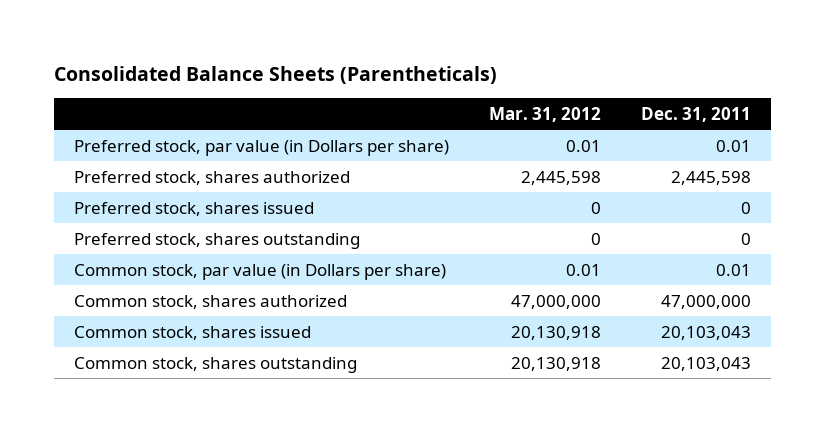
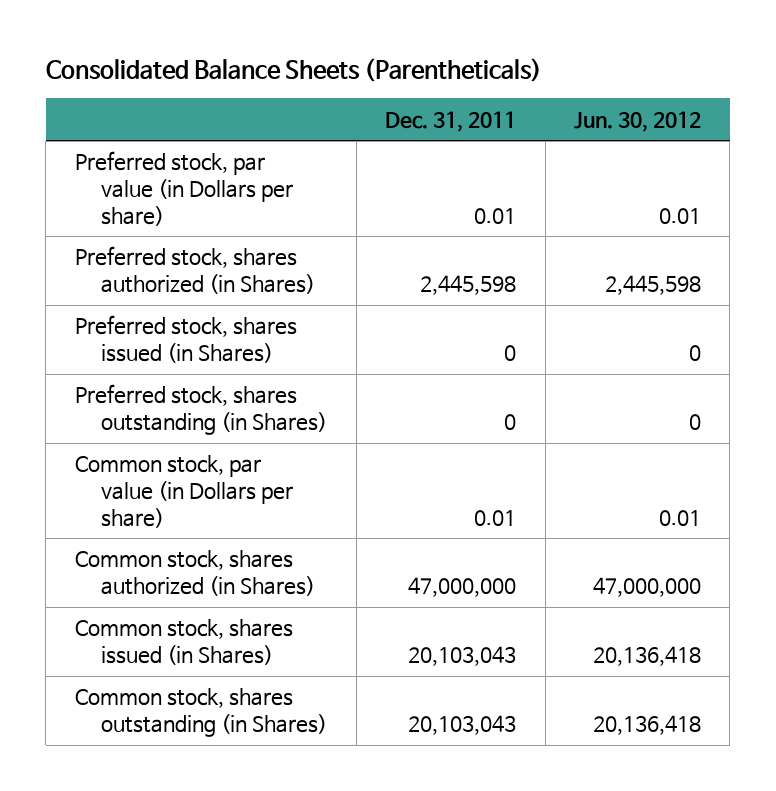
[489,106,602,122] Mar. 31, 2012 -> none
none -> [573,110,701,132] Jun. 30, 2012
[74,170,351,185] Preferred stock, shares authorized -> [74,246,316,294] Preferred stock, shares authorized (in Shares)
[74,201,315,216] Preferred stock, shares issued -> [74,315,297,363] Preferred stock, shares issued (in Shares)
[74,232,361,249] Preferred stock, shares outstanding -> [74,384,328,435] Preferred stock, shares outstanding (in Shares)
[74,294,348,309] Common stock, shares authorized -> [74,550,316,596] Common stock, shares authorized (in Shares)
[74,325,312,340] Common stock, shares issued -> [74,619,293,665] Common stock, shares issued (in Shares)
[74,356,358,373] Common stock, shares outstanding -> [74,688,328,737] Common stock, shares outstanding (in Shares)

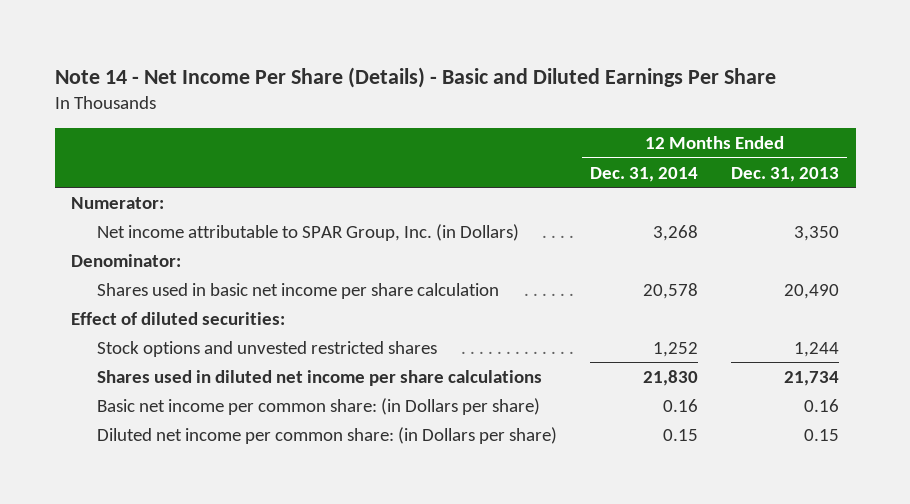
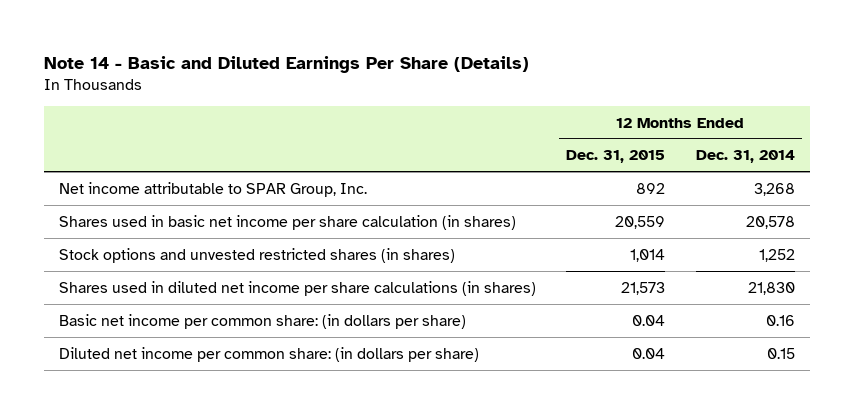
[54,66,776,88] Note 14 - Net Income Per Share (Details) - Basic and Diluted Earnings Per Share -> [44,55,530,73] Note 14 - Basic and Diluted Earnings Per Share (Details)
[731,166,840,182] Dec. 31, 2013 -> none
none -> [566,150,666,164] Dec. 31, 2015
[71,196,165,209] Numerator: -> none
[71,253,182,267] Denominator: -> none
[71,311,286,325] Effect of diluted securities: -> none
[97,223,520,241] Net income attributable to SPAR Group, Inc. (in Dollars) -> [59,181,368,197] Net income attributable to SPAR Group, Inc.
[97,282,500,299] Shares used in basic net income per share calculation -> [59,214,517,230] Shares used in basic net income per share calculation (in shares)
[97,340,438,357] Stock options and unvested restricted shares -> [59,247,456,263] Stock options and unvested restricted shares (in shares)
[97,369,543,386] Shares used in diluted net income per share calculations -> [59,280,537,296] Shares used in diluted net income per share calculations (in shares)
[97,397,541,415] Basic net income per common share: (in Dollars per share) -> [59,313,467,329] Basic net income per common share: (in dollars per share)
[97,426,558,444] Diluted net income per common share: (in Dollars per share) -> [59,346,480,362] Diluted net income per common share: (in dollars per share)

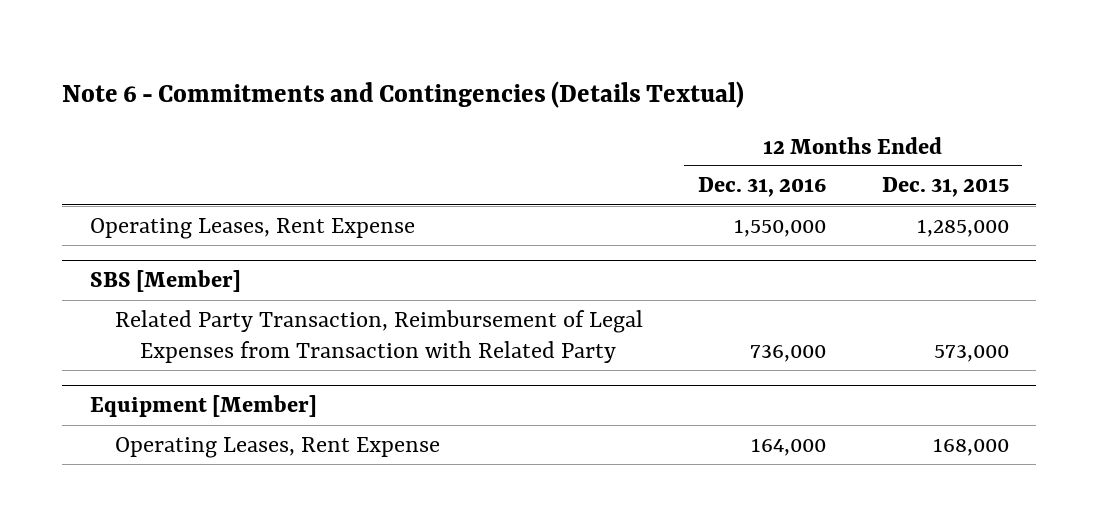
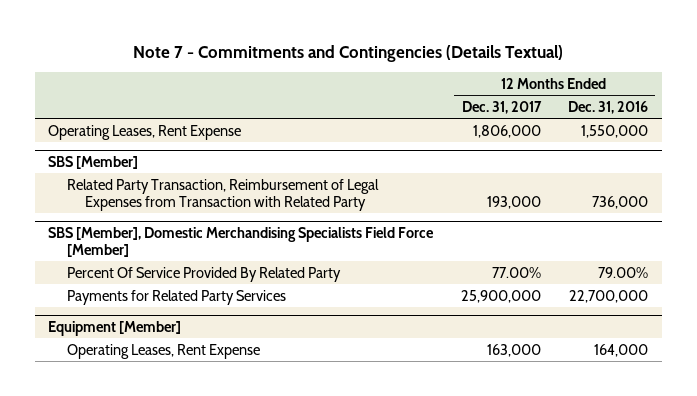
[62,80,745,108] Note 6 - Commitments and Contingencies (Details Textual) -> [133,44,564,62] Note 7 - Commitments and Contingencies (Details Textual)
[881,177,1009,198] Dec. 31, 2015 -> none
none -> [461,100,542,114] Dec. 31, 2017
none -> [48,227,435,258] SBS [Member], Domestic Merchandising Specialists Field Force [Member]
none -> [66,266,341,282] Percent Of Service Provided By Related Party
none -> [66,289,286,305] Payments for Related Party Services

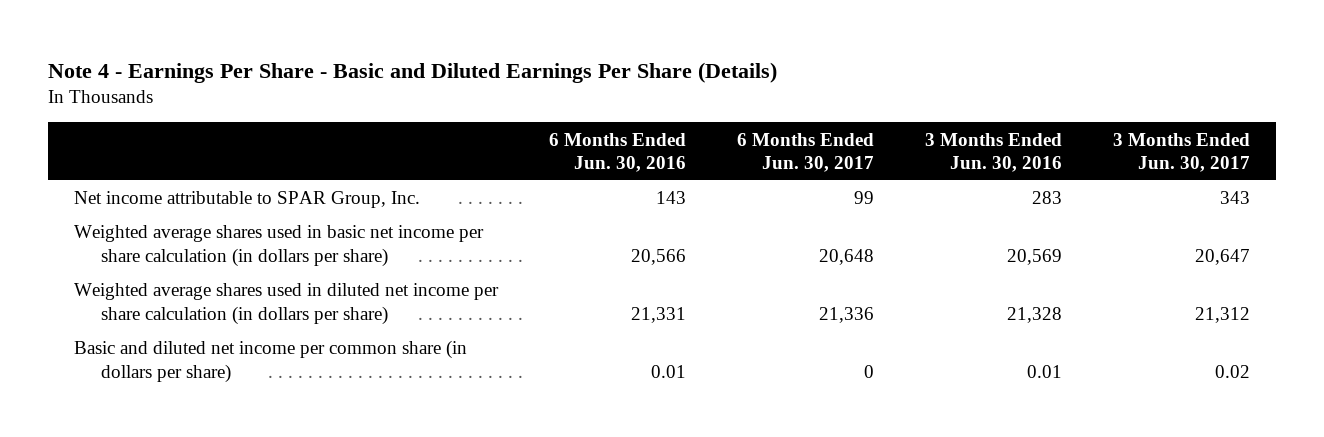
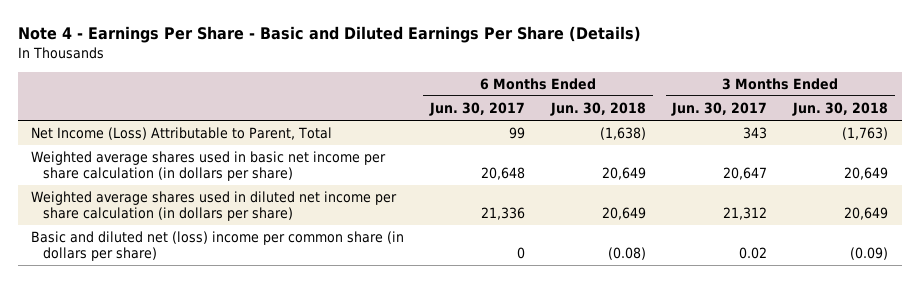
[548,132,686,172] 6 Months Ended Jun. 30, 2016 -> none
[925,132,1063,172] 3 Months Ended Jun. 30, 2016 -> none
none -> [550,102,647,117] Jun. 30, 2018
none -> [792,102,889,117] Jun. 30, 2018
[73,191,420,209] Net income attributable to SPAR Group, Inc. -> [30,127,332,141] Net Income (Loss) Attributable to Parent, Total
[73,340,467,383] Basic and diluted net income per common share (in dollars per share) -> [30,231,404,262] Basic and diluted net (loss) income per common share (in dollars per share)

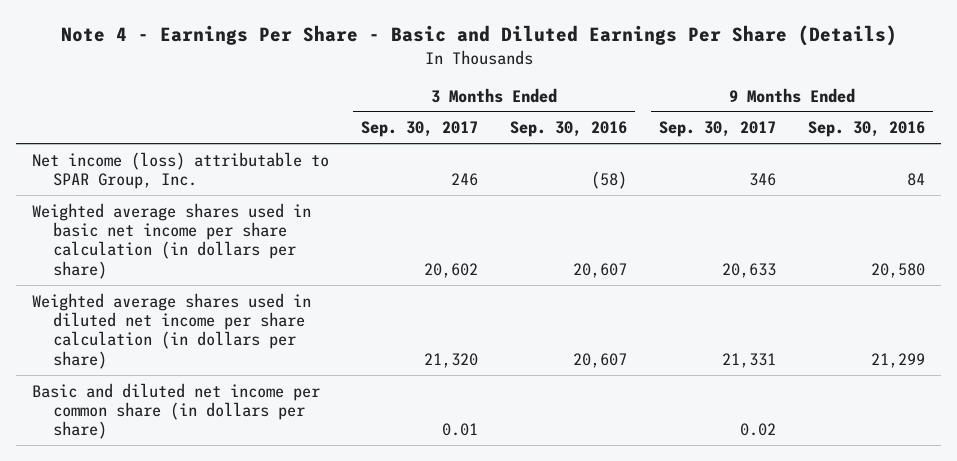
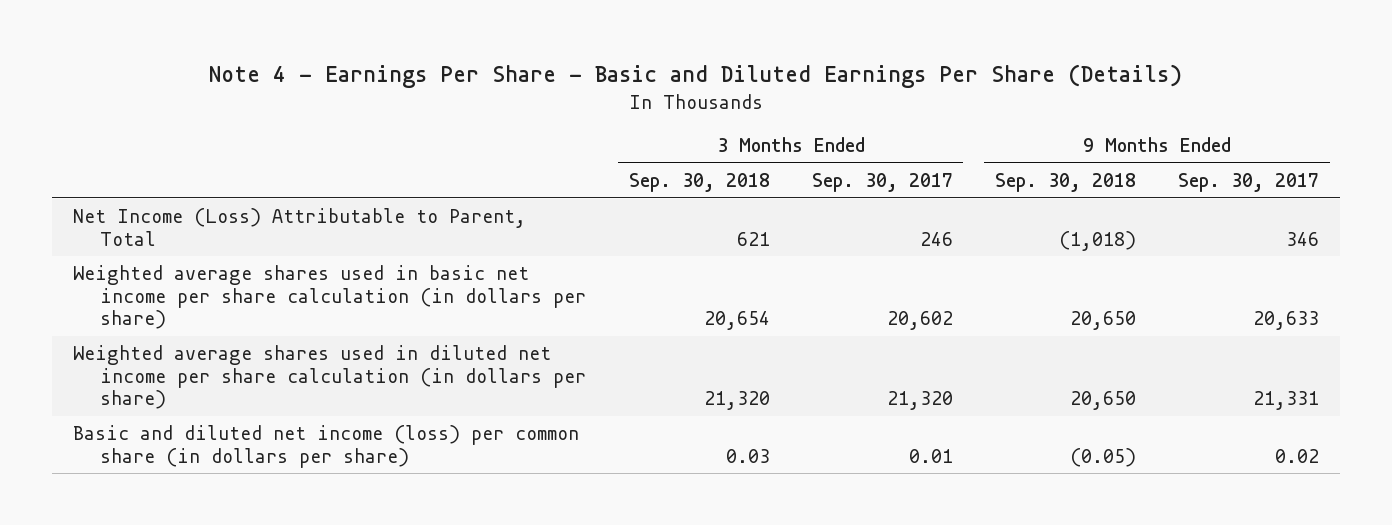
[510,121,628,138] Sep. 30, 2016 -> none
[808,121,926,138] Sep. 30, 2016 -> none
none -> [628,173,770,193] Sep. 30, 2018
none -> [994,173,1136,193] Sep. 30, 2018
[32,151,330,189] Net income (loss) attributable to SPAR Group, Inc. -> [73,208,527,246] Net Income (Loss) Attributable to Parent, Total
[32,382,321,440] Basic and diluted net income per common share (in dollars per share) -> [73,425,580,468] Basic and diluted net income (loss) per common share (in dollars per share)

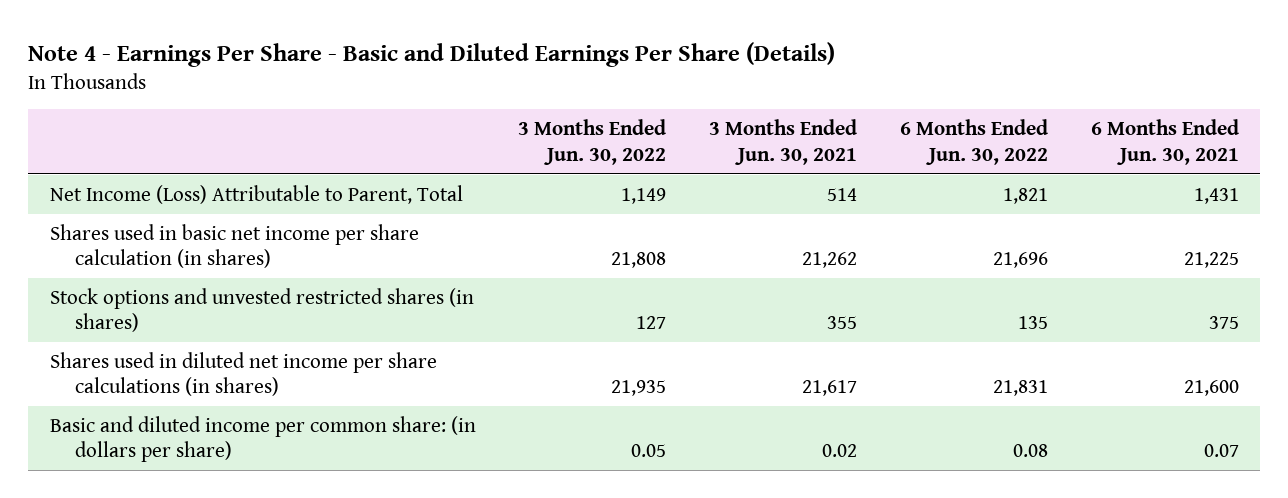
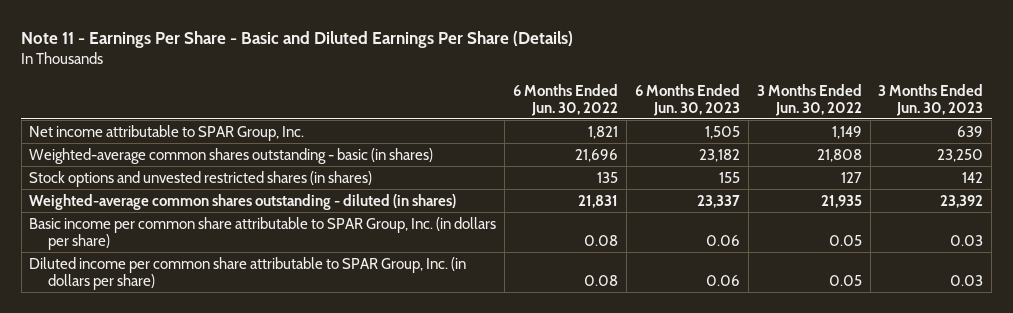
[28,41,836,67] Note 4 - Earnings Per Share - Basic and Diluted Earnings Per Share (Details) -> [21,31,574,49] Note 11 - Earnings Per Share - Basic and Diluted Earnings Per Share (Details)
[709,119,858,165] 3 Months Ended Jun. 30, 2021 -> none
[1090,119,1239,165] 6 Months Ended Jun. 30, 2021 -> none
none -> [634,83,740,116] 6 Months Ended Jun. 30, 2023
none -> [878,83,984,116] 3 Months Ended Jun. 30, 2023
[49,184,463,204] Net Income (Loss) Attributable to Parent, Total -> [29,124,305,141] Net income attributable to SPAR Group, Inc.
[49,223,419,269] Shares used in basic net income per share calculation (in shares) -> [29,147,434,164] Weighted-average common shares outstanding - basic (in shares)
[49,351,437,397] Shares used in diluted net income per share calculations (in shares) -> [29,193,457,210] Weighted-average common shares outstanding - diluted (in shares)
[49,415,476,463] Basic and diluted income per common share: (in dollars per share) -> [29,216,497,250] Basic income per common share attributable to SPAR Group, Inc. (in dollars per share)
none -> [29,256,467,290] Diluted income per common share attributable to SPAR Group, Inc. (in dollars per share)

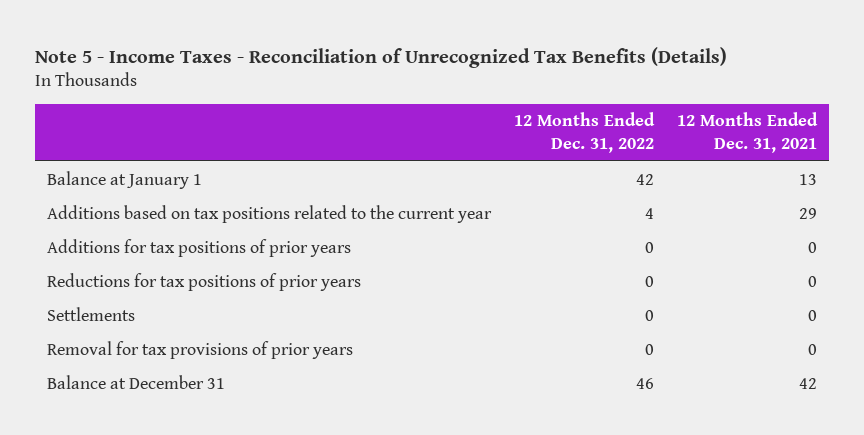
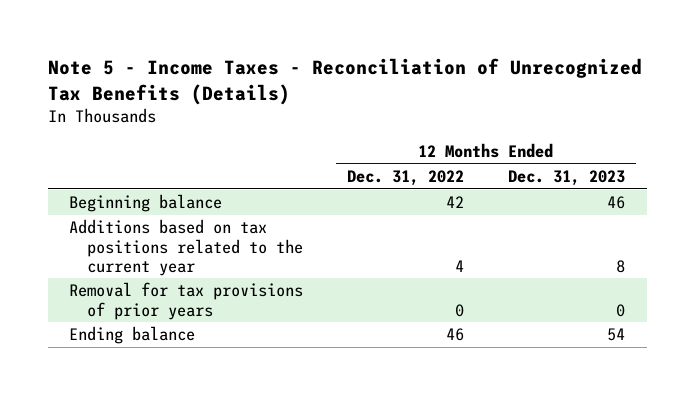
[677,112,819,153] 12 Months Ended Dec. 31, 2021 -> none
none -> [507,170,625,187] Dec. 31, 2023
[47,170,203,189] Balance at January 1 -> [69,194,223,213] Beginning balance
[47,238,352,257] Additions for tax positions of prior years -> none
[47,272,362,291] Reductions for tax positions of prior years -> none
[47,306,136,321] Settlements -> none
[47,374,226,389] Balance at December 31 -> [69,326,196,345] Ending balance

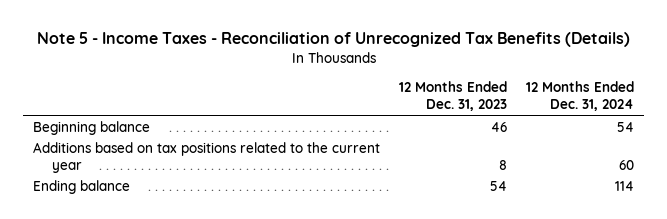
[347,170,465,187] Dec. 31, 2022 -> none
none -> [526,81,635,112] 12 Months Ended Dec. 31, 2024
[69,282,304,320] Removal for tax provisions of prior years -> none

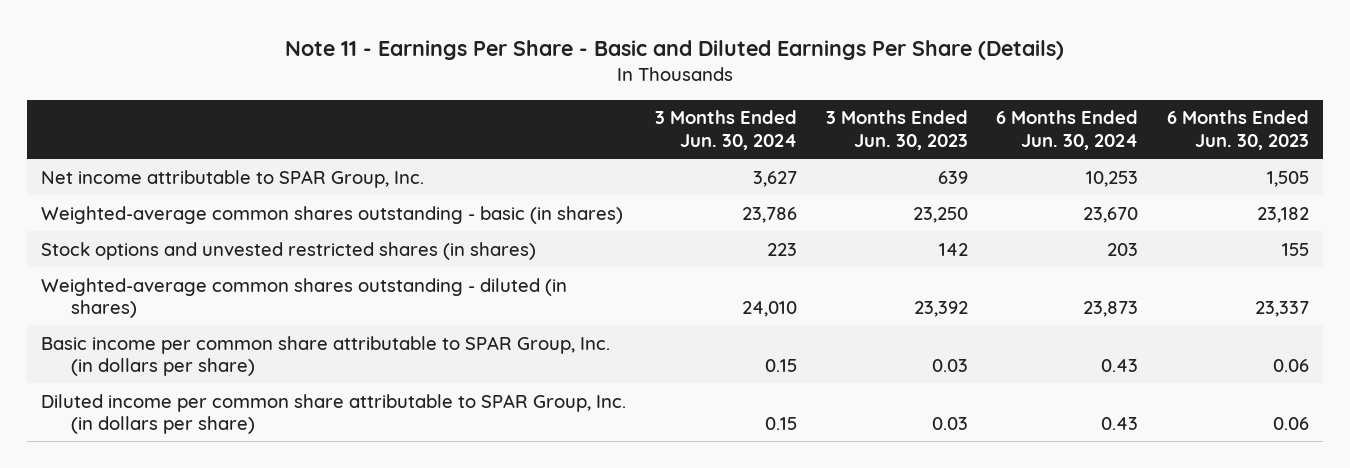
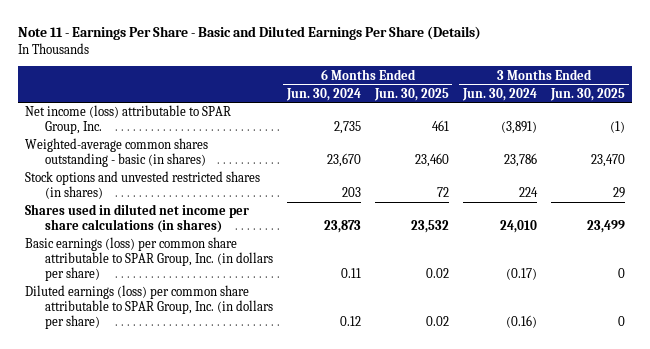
[825,110,968,150] 3 Months Ended Jun. 30, 2023 -> none
[1166,110,1309,150] 6 Months Ended Jun. 30, 2023 -> none
none -> [373,87,449,101] Jun. 30, 2025
none -> [549,87,625,101] Jun. 30, 2025
[41,169,425,188] Net income attributable to SPAR Group, Inc. -> [25,105,232,135] Net income (loss) attributable to SPAR Group, Inc.
[752,170,797,187] 3,627 -> [500,121,537,135] (3,891)
[1086,170,1139,187] 10,253 -> [333,121,361,135] 2,735
[766,242,797,256] 223 -> [518,187,538,198] 224
[41,277,568,319] Weighted-average common shares outstanding - diluted (in shares) -> [25,204,250,234] Shares used in diluted net income per share calculations (in shares)
[41,335,611,377] Basic income per common share attributable to SPAR Group, Inc. (in dollars per share) -> [25,237,273,281] Basic earnings (loss) per common share attributable to SPAR Group, Inc. (in dollars per share)
[764,359,797,373] 0.15 -> [505,267,537,280] (0.17)
[1101,359,1139,373] 0.43 -> [340,267,361,278] 0.11
[41,393,627,435] Diluted income per common share attributable to SPAR Group, Inc. (in dollars per share) -> [25,285,273,329] Diluted earnings (loss) per common share attributable to SPAR Group, Inc. (in dollars per share)
[764,417,797,431] 0.15 -> [505,314,537,328] (0.16)
[1101,417,1139,431] 0.43 -> [339,315,361,326] 0.12

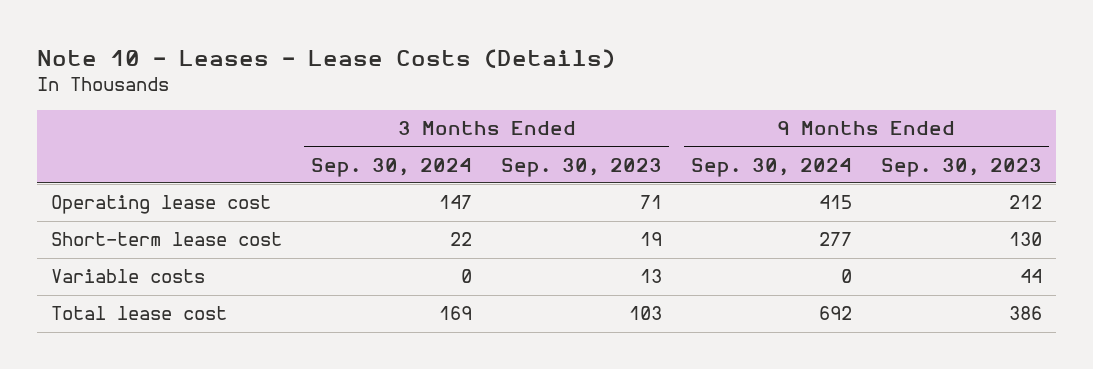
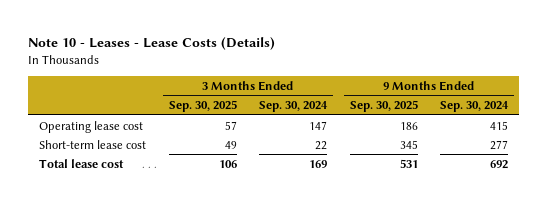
[501,157,663,177] Sep. 30, 2023 -> none
[880,157,1042,177] Sep. 30, 2023 -> none
none -> [168,100,237,113] Sep. 30, 2025
none -> [349,100,418,113] Sep. 30, 2025
[51,269,206,284] Variable costs -> none

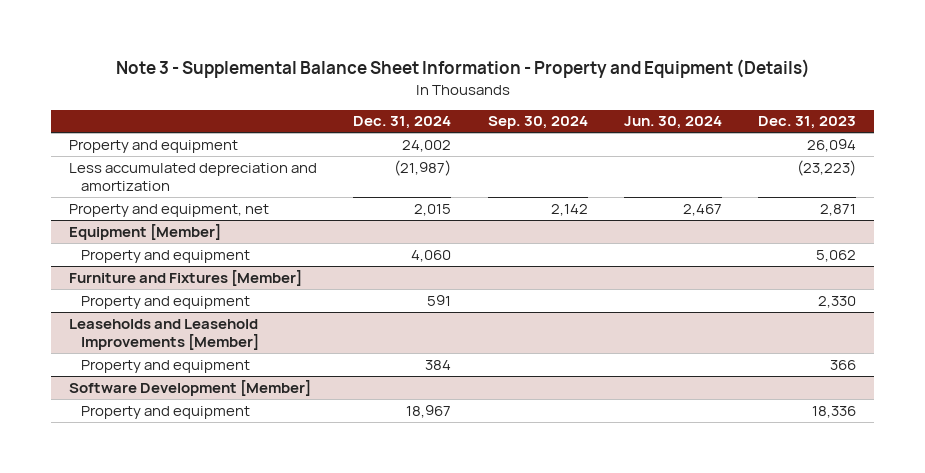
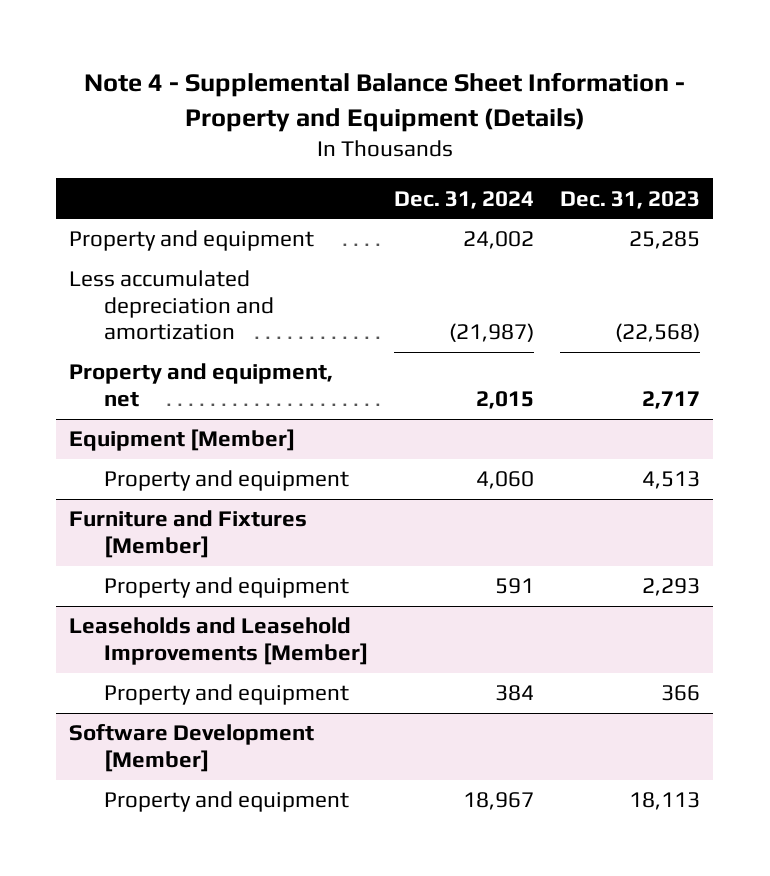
[115,59,810,79] Note 3 - Supplemental Balance Sheet Information - Property and Equipment (Details) -> [83,71,685,132] Note 4 - Supplemental Balance Sheet Information - Property and Equipment (Details)
[487,116,588,130] Sep. 30, 2024 -> none
[623,116,722,130] Jun. 30, 2024 -> none
[806,138,856,152] 26,094 -> [629,231,701,250] 25,285
[796,159,856,176] (23,223) -> [615,323,701,343] (22,568)
[819,203,856,216] 2,871 -> [642,390,701,409] 2,717
[815,249,856,262] 5,062 -> [642,471,701,490] 4,513
[817,295,856,308] 2,330 -> [642,578,701,597] 2,293
[811,405,856,418] 18,336 -> [629,792,701,811] 18,113

